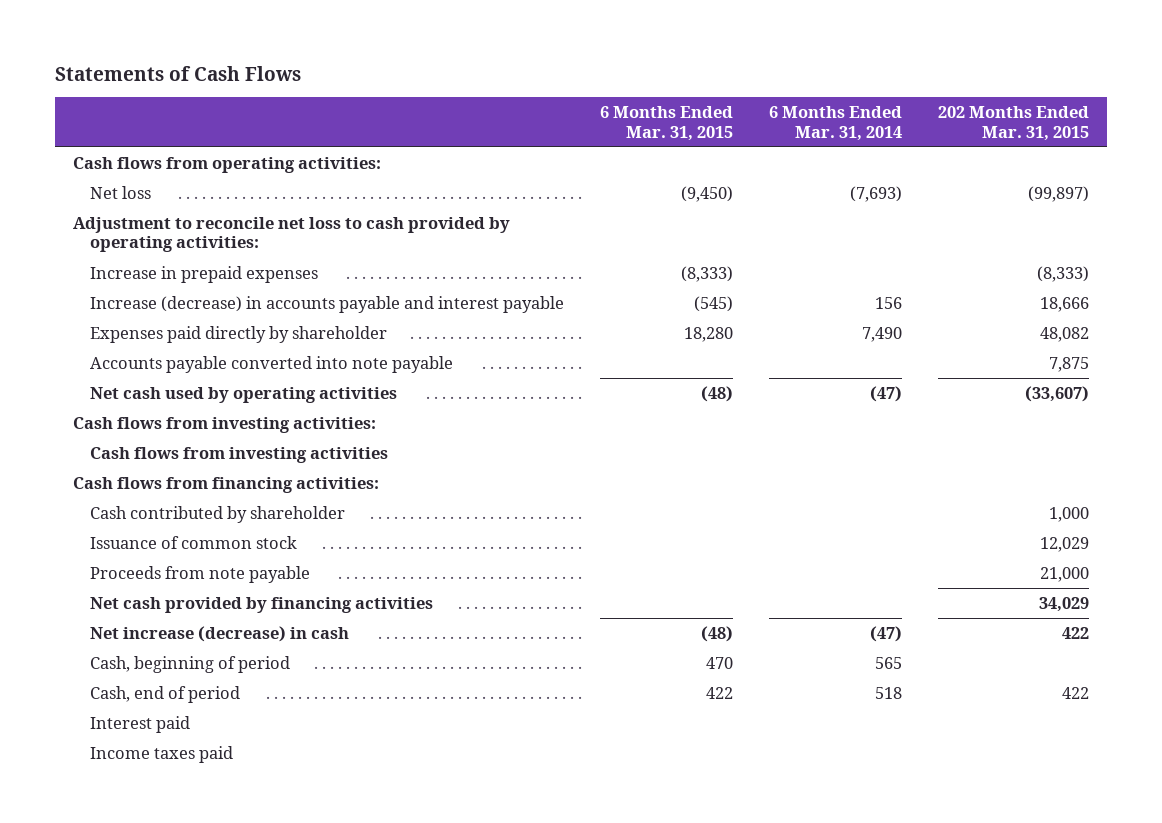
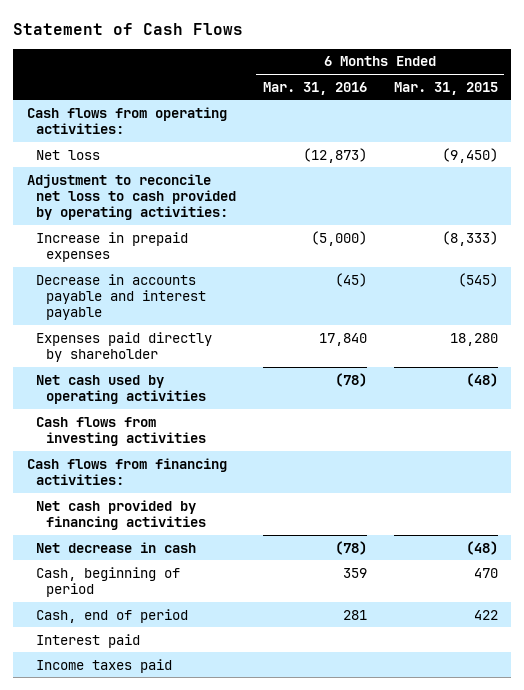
[55,65,302,81] Statements of Cash Flows -> [13,22,244,35] Statement of Cash Flows
[769,106,903,141] 6 Months Ended Mar. 31, 2014 -> none
[938,106,1090,141] 202 Months Ended Mar. 31, 2015 -> none
none -> [262,81,367,95] Mar. 31, 2016
[90,296,565,314] Increase (decrease) in accounts payable and interest payable -> [36,273,207,321] Decrease in accounts payable and interest payable
[90,356,454,374] Accounts payable converted into note payable -> none
[73,417,377,434] Cash flows from investing activities: -> none
[90,506,346,524] Cash contributed by shareholder -> none
[90,536,298,550] Issuance of common stock -> none
[90,566,311,584] Proceeds from note payable -> none
[90,626,350,643] Net increase (decrease) in cash -> [36,541,197,553] Net decrease in cash

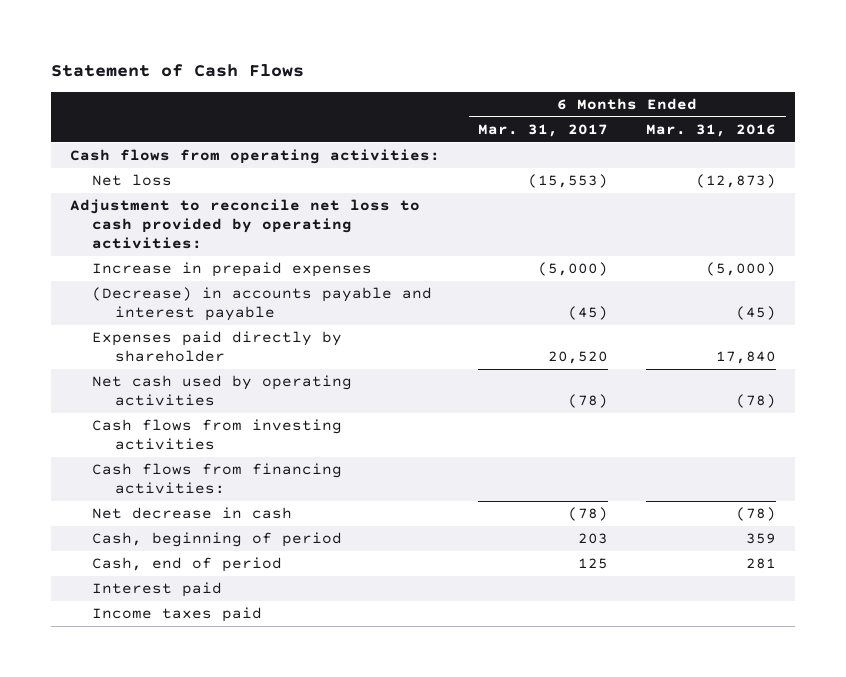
[393,81,498,95] Mar. 31, 2015 -> none
none -> [478,124,609,138] Mar. 31, 2017
[36,273,207,321] Decrease in accounts payable and interest payable -> [92,287,433,322] (Decrease) in accounts payable and interest payable
[36,499,207,530] Net cash provided by financing activities -> none

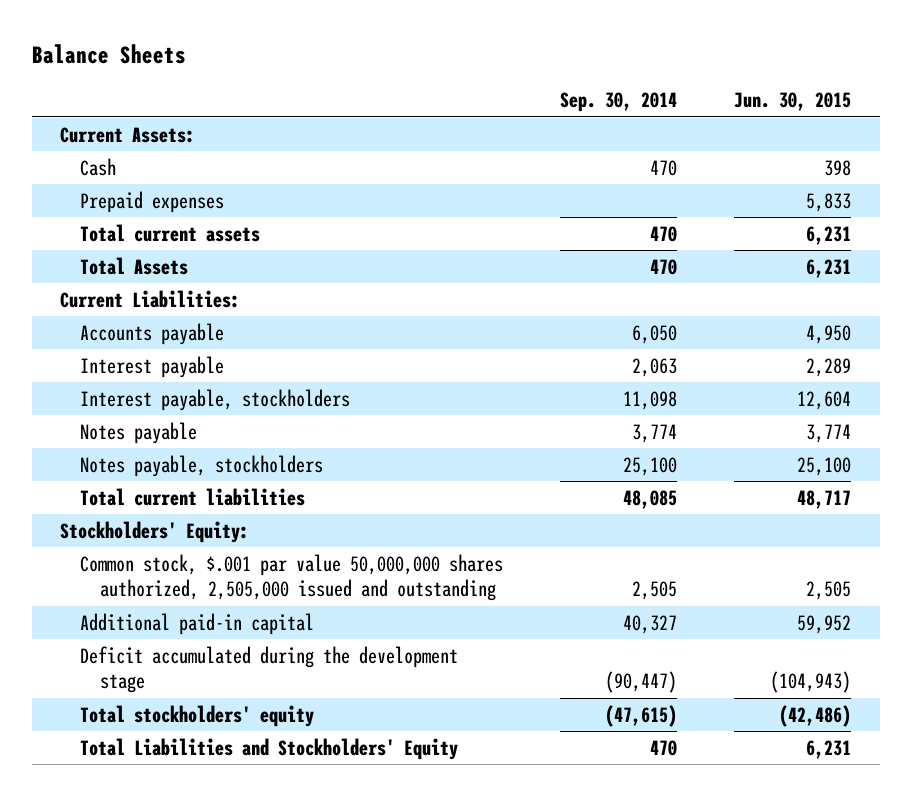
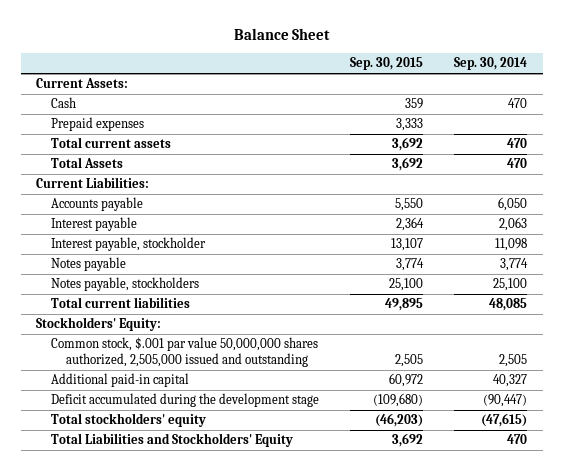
[31,43,186,64] Balance Sheets -> [233,28,330,41] Balance Sheet
[734,92,852,112] Jun. 30, 2015 -> none
none -> [350,57,424,71] Sep. 30, 2015
[80,388,351,411] Interest payable, stockholders -> [51,237,207,252] Interest payable, stockholder

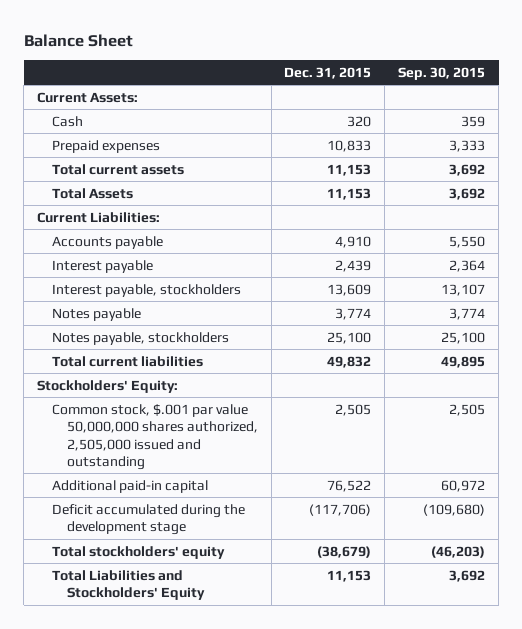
[454,57,528,71] Sep. 30, 2014 -> none
none -> [284,66,372,79] Dec. 31, 2015
[51,237,207,252] Interest payable, stockholder -> [51,283,241,297] Interest payable, stockholders

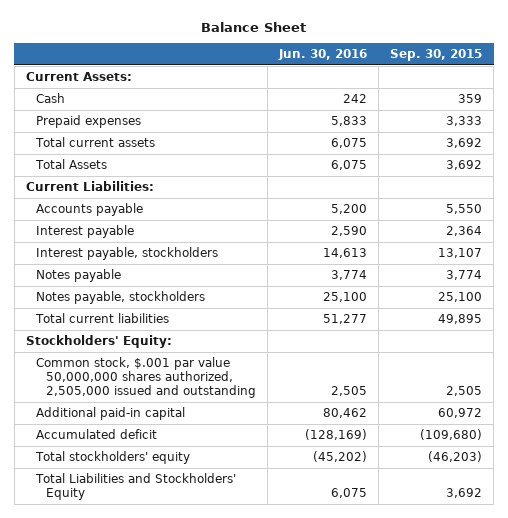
[284,66,372,79] Dec. 31, 2015 -> none
none -> [277,49,367,61] Jun. 30, 2016
[51,503,245,536] Deficit accumulated during the development stage -> [35,429,157,440] Accumulated deficit

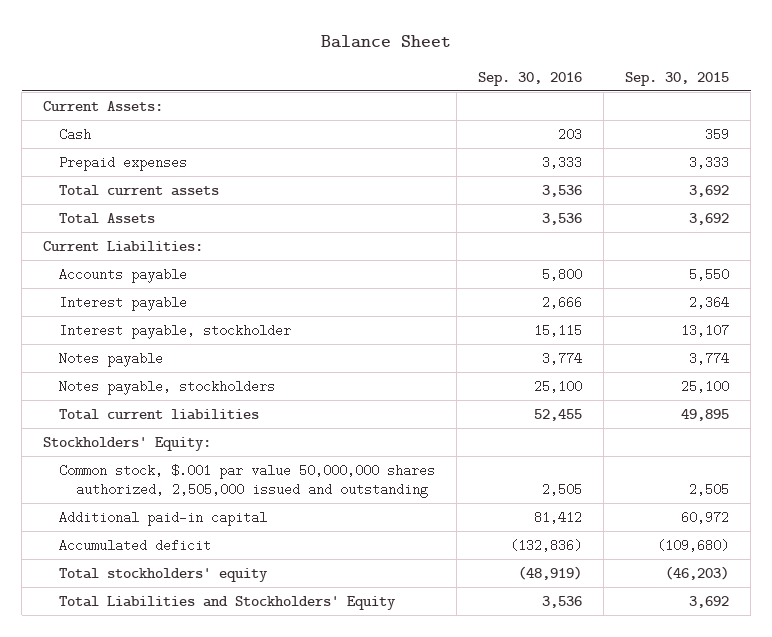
[277,49,367,61] Jun. 30, 2016 -> none
none -> [478,71,583,86] Sep. 30, 2016
[35,247,218,261] Interest payable, stockholders -> [59,323,292,339] Interest payable, stockholder

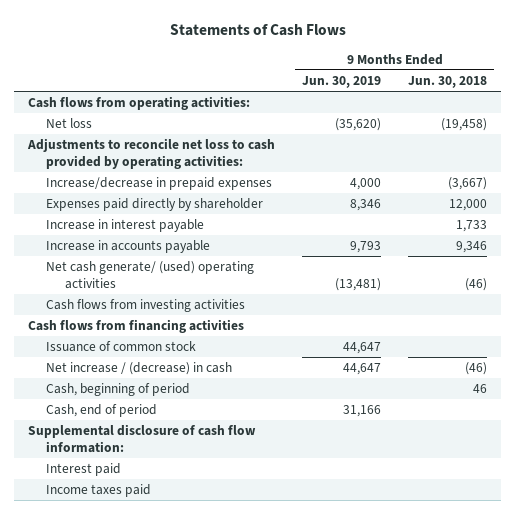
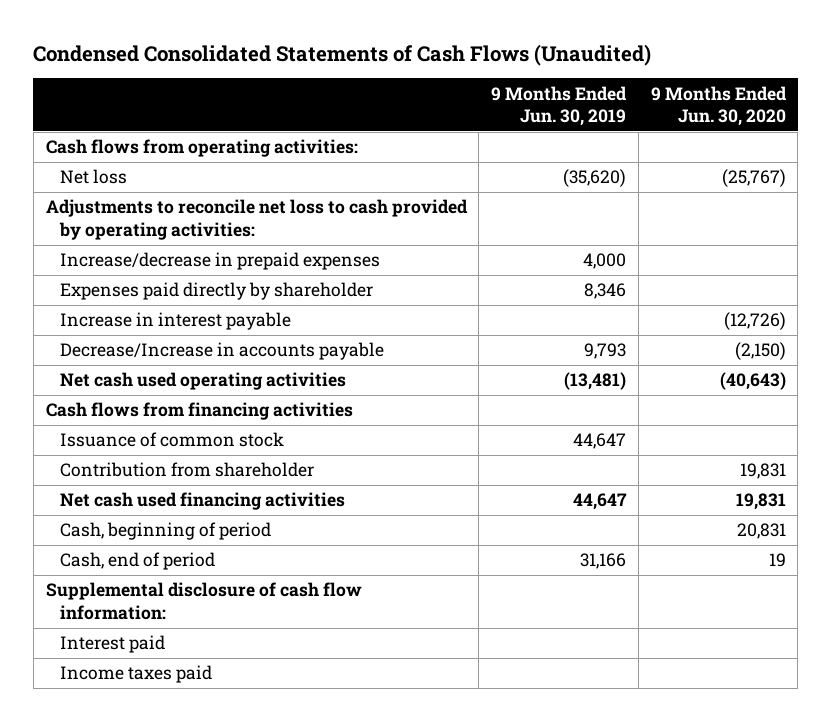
[169,24,346,37] Statements of Cash Flows -> [33,43,652,66] Condensed Consolidated Statements of Cash Flows (Unaudited)
[408,75,488,88] Jun. 30, 2018 -> none
none -> [650,85,787,127] 9 Months Ended Jun. 30, 2020
[46,299,246,313] Cash flows from investing activities -> none
[46,240,211,254] Increase in accounts payable -> [59,342,384,361] Decrease/Increase in accounts payable
[46,261,255,290] Net cash generate/ (used) operating activities -> [59,372,346,391] Net cash used operating activities
none -> [59,462,314,478] Contribution from shareholder
[46,362,233,376] Net increase / (decrease) in cash -> [59,492,345,511] Net cash used financing activities

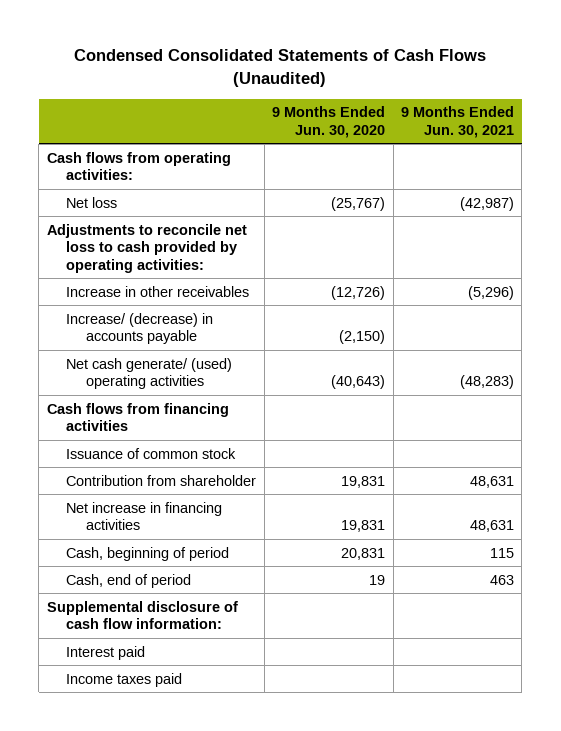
[491,85,628,127] 9 Months Ended Jun. 30, 2019 -> none
none -> [400,106,514,138] 9 Months Ended Jun. 30, 2021
[59,252,380,271] Increase/decrease in prepaid expenses -> none
[59,282,373,301] Expenses paid directly by shareholder -> none
[59,312,291,331] Increase in interest payable -> [66,285,250,297] Increase in other receivables
[59,342,384,361] Decrease/Increase in accounts payable -> [66,312,214,345] Increase/ (decrease) in accounts payable
[59,372,346,391] Net cash used operating activities -> [66,357,233,390] Net cash generate/ (used) operating activities
[59,492,345,511] Net cash used financing activities -> [66,501,223,531] Net increase in financing activities

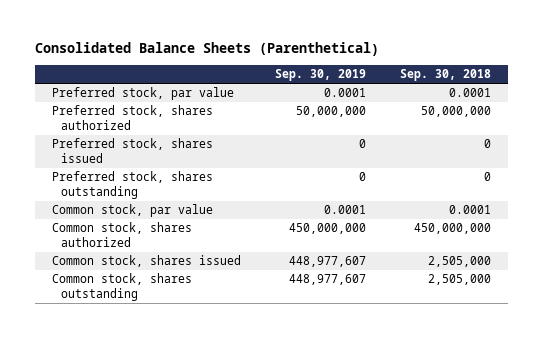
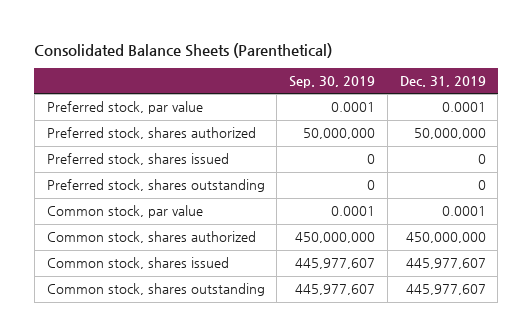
[400,68,492,81] Sep. 30, 2018 -> none
none -> [399,76,486,88] Dec. 31, 2019
[289,256,367,268] 448,977,607 -> [295,258,376,270] 445,977,607
[289,274,367,286] 448,977,607 -> [295,284,376,296] 445,977,607

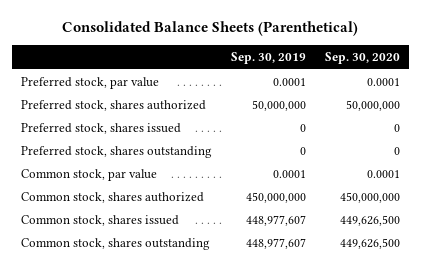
[399,76,486,88] Dec. 31, 2019 -> none
none -> [324,52,400,65] Sep. 30, 2020
[295,258,376,270] 445,977,607 -> [245,214,306,226] 448,977,607
[295,284,376,296] 445,977,607 -> [245,237,306,249] 448,977,607

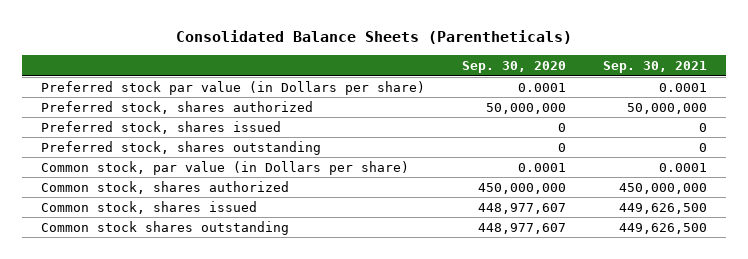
[62,21,359,37] Consolidated Balance Sheets (Parenthetical) -> [176,30,573,45] Consolidated Balance Sheets (Parentheticals)
[230,52,306,65] Sep. 30, 2019 -> none
none -> [603,61,708,74] Sep. 30, 2021
[21,76,160,89] Preferred stock, par value -> [40,80,425,95] Preferred stock par value (in Dollars per share)
[21,168,158,181] Common stock, par value -> [40,160,409,175] Common stock, par value (in Dollars per share)
[339,214,400,226] 449,626,500 -> [478,202,567,214] 448,977,607
[21,237,211,250] Common stock, shares outstanding -> [40,220,289,235] Common stock shares outstanding
[339,237,400,249] 449,626,500 -> [478,222,567,234] 448,977,607

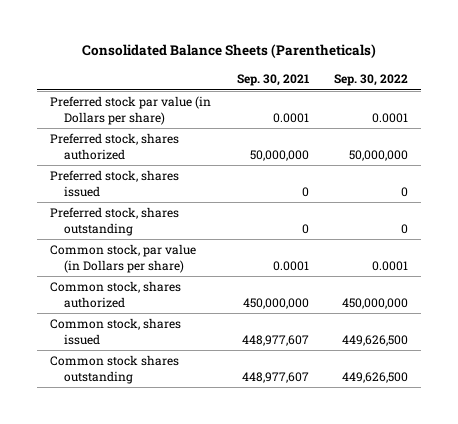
[462,61,567,74] Sep. 30, 2020 -> none
none -> [334,73,409,86] Sep. 30, 2022
[619,202,708,214] 449,626,500 -> [241,334,309,346] 448,977,607
[619,222,708,234] 449,626,500 -> [241,371,309,383] 448,977,607

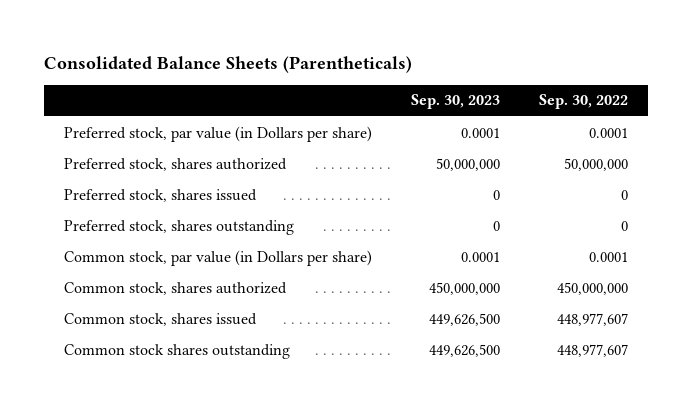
[236,73,309,86] Sep. 30, 2021 -> none
none -> [411,94,501,110] Sep. 30, 2023
[49,96,211,125] Preferred stock par value (in Dollars per share) -> [63,125,372,142] Preferred stock, par value (in Dollars per share)
[342,334,409,346] 449,626,500 -> [557,312,629,326] 448,977,607
[342,371,409,383] 449,626,500 -> [557,343,629,357] 448,977,607

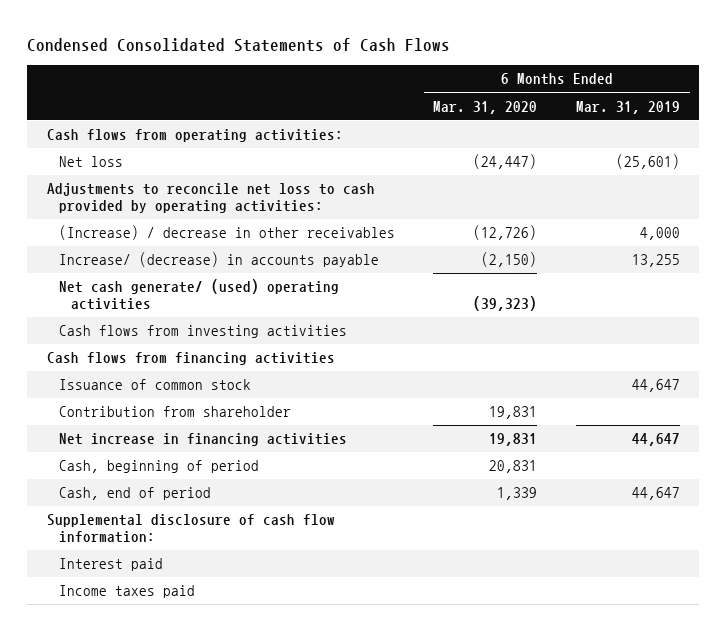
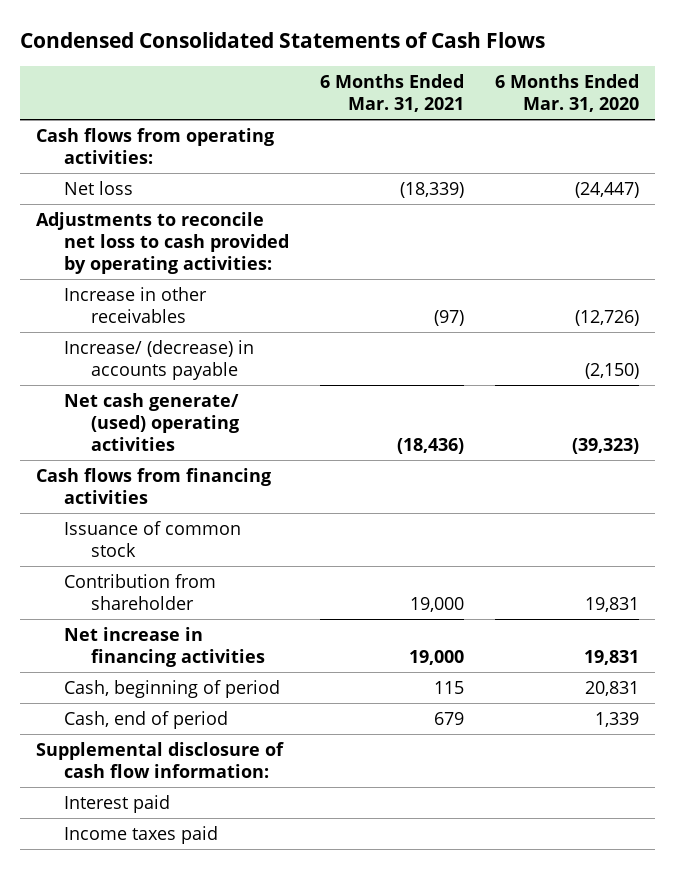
[576,100,681,114] Mar. 31, 2019 -> none
none -> [319,74,464,113] 6 Months Ended Mar. 31, 2021
[58,225,395,241] (Increase) / decrease in other receivables -> [63,286,207,323] Increase in other receivables
[58,325,347,339] Cash flows from investing activities -> none

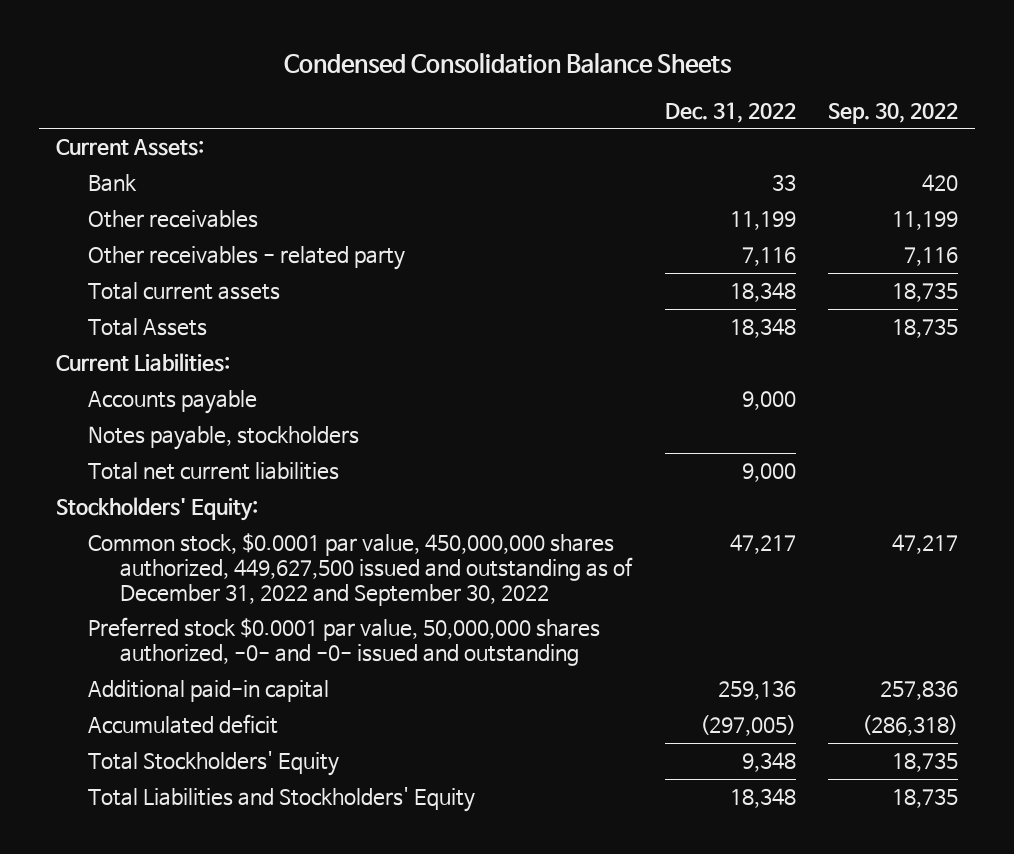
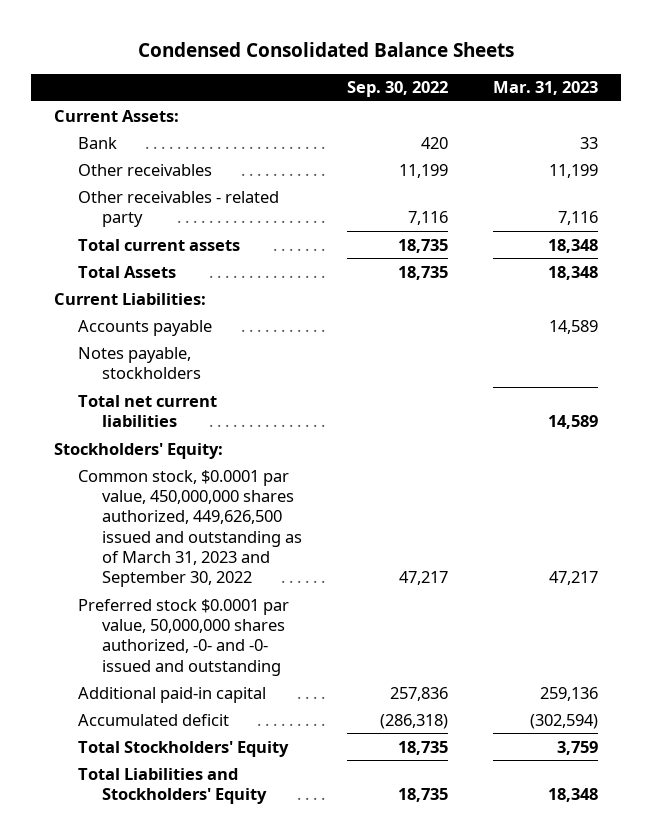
[283,52,732,74] Condensed Consolidation Balance Sheets -> [138,42,515,58] Condensed Consolidated Balance Sheets
[664,101,796,123] Dec. 31, 2022 -> none
none -> [493,81,599,96] Mar. 31, 2023
[87,533,634,607] Common stock, $0.0001 par value, 450,000,000 shares authorized, 449,627,500 issued and outstanding as of December 31, 2022 and September 30, 2022 -> [77,469,302,588] Common stock, $0.0001 par value, 450,000,000 shares authorized, 449,626,500 issued and outstanding as of March 31, 2023 and September 30, 2022

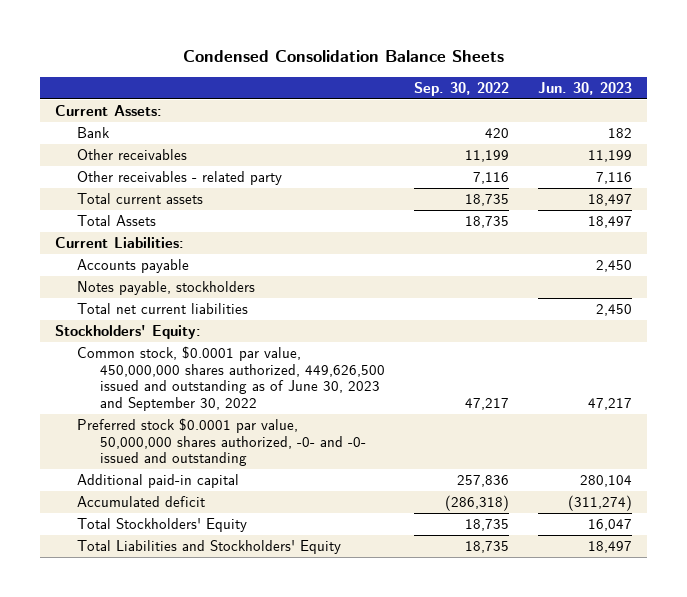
[138,42,515,58] Condensed Consolidated Balance Sheets -> [182,50,504,63] Condensed Consolidation Balance Sheets
[493,81,599,96] Mar. 31, 2023 -> none
none -> [538,81,633,95] Jun. 30, 2023
[77,469,302,588] Common stock, $0.0001 par value, 450,000,000 shares authorized, 449,626,500 issued and outstanding as of March 31, 2023 and September 30, 2022 -> [77,345,385,412] Common stock, $0.0001 par value, 450,000,000 shares authorized, 449,626,500 issued and outstanding as of June 30, 2023 and September 30, 2022

